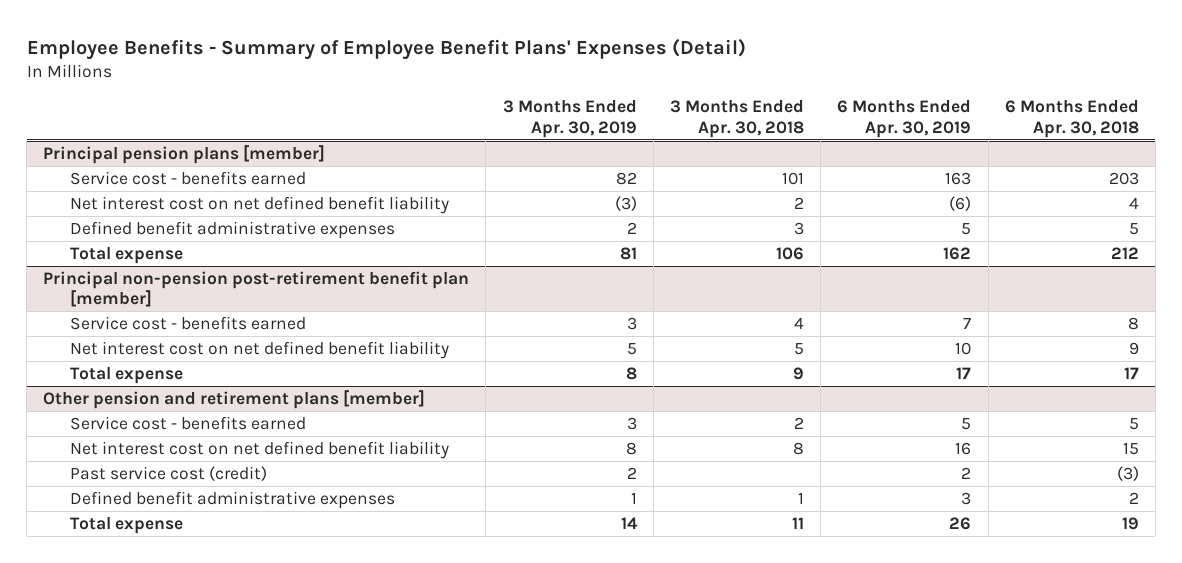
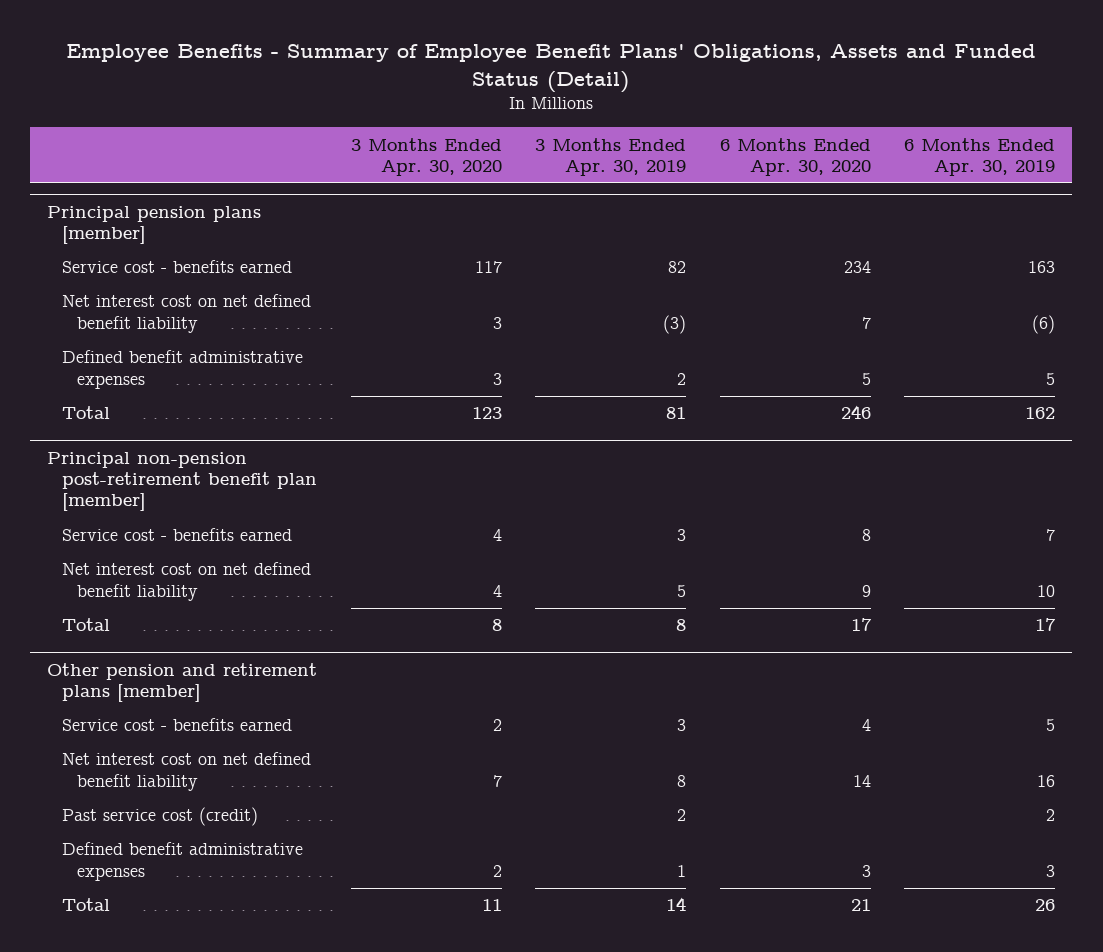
[26,37,746,60] Employee Benefits - Summary of Employee Benefit Plans' Expenses (Detail) -> [66,44,1037,93] Employee Benefits - Summary of Employee Benefit Plans' Obligations, Assets and Funded Status (Detail)
[669,100,804,138] 3 Months Ended Apr. 30, 2018 -> none
[1004,100,1139,138] 6 Months Ended Apr. 30, 2018 -> none
none -> [350,137,502,176] 3 Months Ended Apr. 30, 2020
none -> [719,137,871,176] 6 Months Ended Apr. 30, 2020
[69,247,183,265] Total expense -> [61,406,110,420] Total
[69,367,183,385] Total expense -> [61,618,110,632] Total
[69,517,183,535] Total expense -> [61,898,110,912] Total

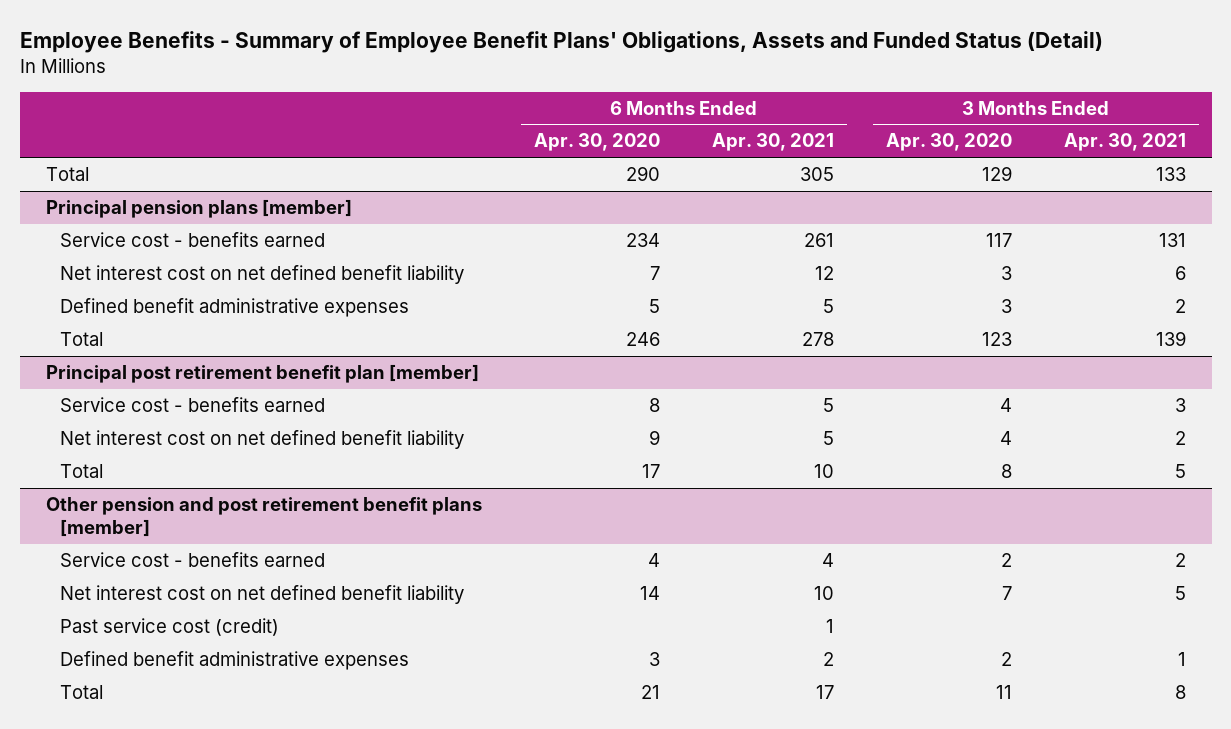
[535,137,687,176] 3 Months Ended Apr. 30, 2019 -> none
[904,137,1056,176] 6 Months Ended Apr. 30, 2019 -> none
none -> [711,133,834,152] Apr. 30, 2021
none -> [1063,133,1186,152] Apr. 30, 2021
none -> [45,167,89,182] Total
[47,451,317,512] Principal non-pension post-retirement benefit plan [member] -> [45,364,479,384] Principal post retirement benefit plan [member]
[47,662,318,703] Other pension and retirement plans [member] -> [45,497,482,538] Other pension and post retirement benefit plans [member]

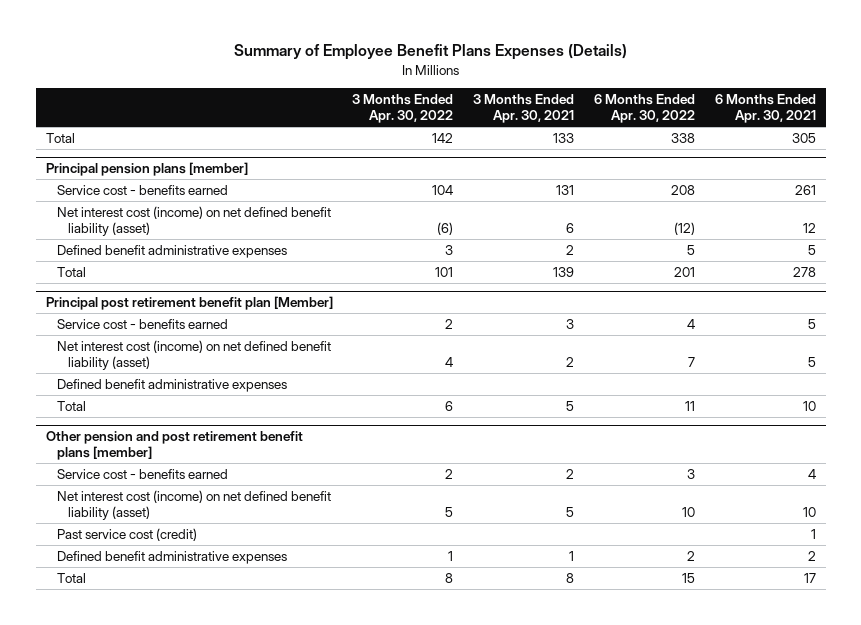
[19,31,1103,54] Employee Benefits - Summary of Employee Benefit Plans' Obligations, Assets and Funded Status (Detail) -> [233,44,627,61] Summary of Employee Benefit Plans Expenses (Details)
[533,133,660,152] Apr. 30, 2020 -> none
[885,133,1012,152] Apr. 30, 2020 -> none
none -> [352,93,454,124] 3 Months Ended Apr. 30, 2022
none -> [593,93,695,124] 6 Months Ended Apr. 30, 2022
[59,265,464,285] Net interest cost on net defined benefit liability -> [56,205,331,237] Net interest cost (income) on net defined benefit liability (asset)
[45,364,479,384] Principal post retirement benefit plan [member] -> [45,295,333,310] Principal post retirement benefit plan [Member]
[59,430,464,450] Net interest cost on net defined benefit liability -> [56,339,331,371] Net interest cost (income) on net defined benefit liability (asset)
none -> [56,378,287,392] Defined benefit administrative expenses
[59,585,464,605] Net interest cost on net defined benefit liability -> [56,489,331,521] Net interest cost (income) on net defined benefit liability (asset)

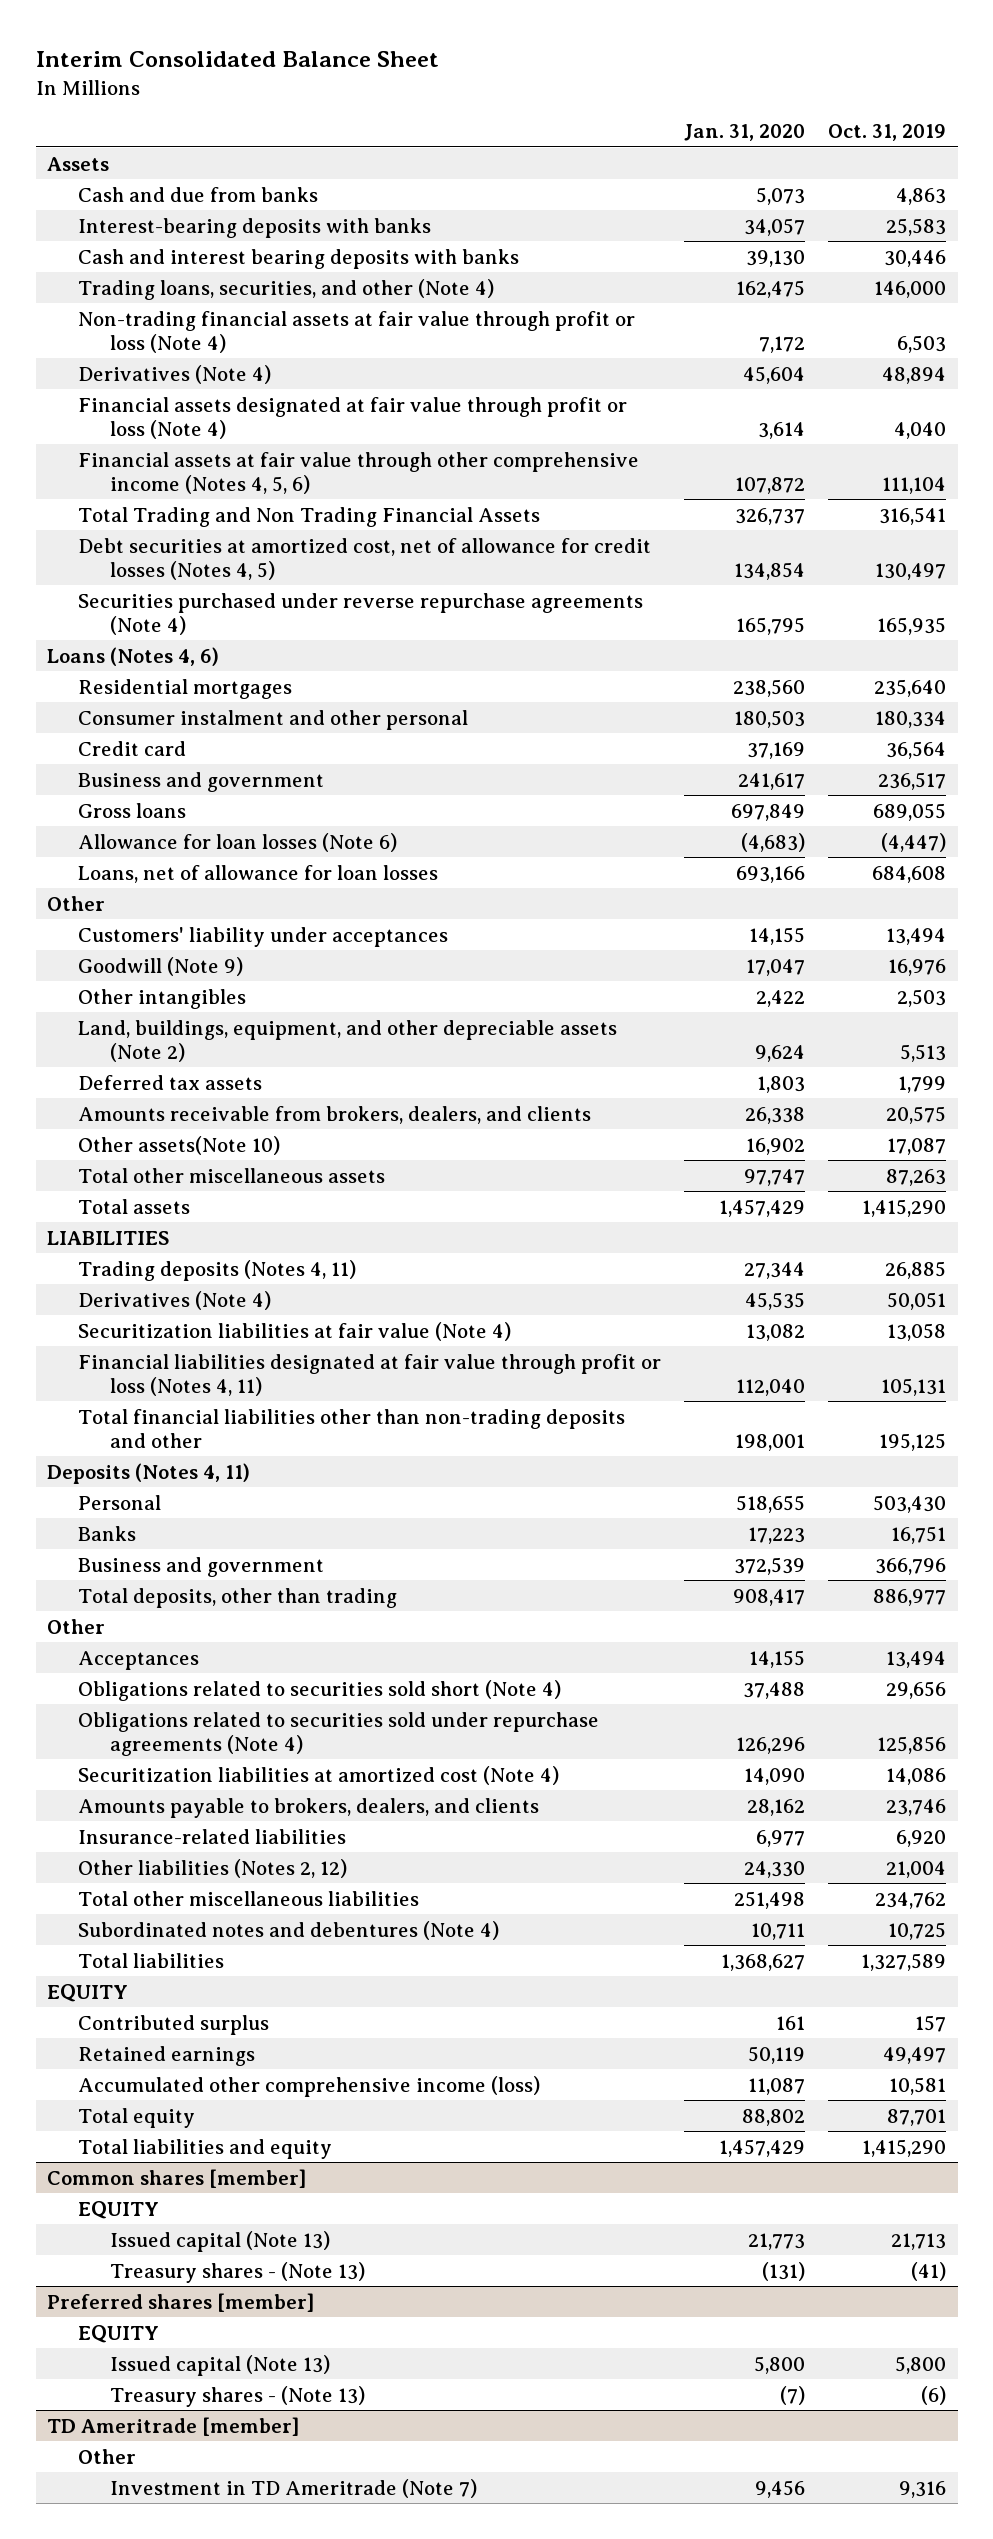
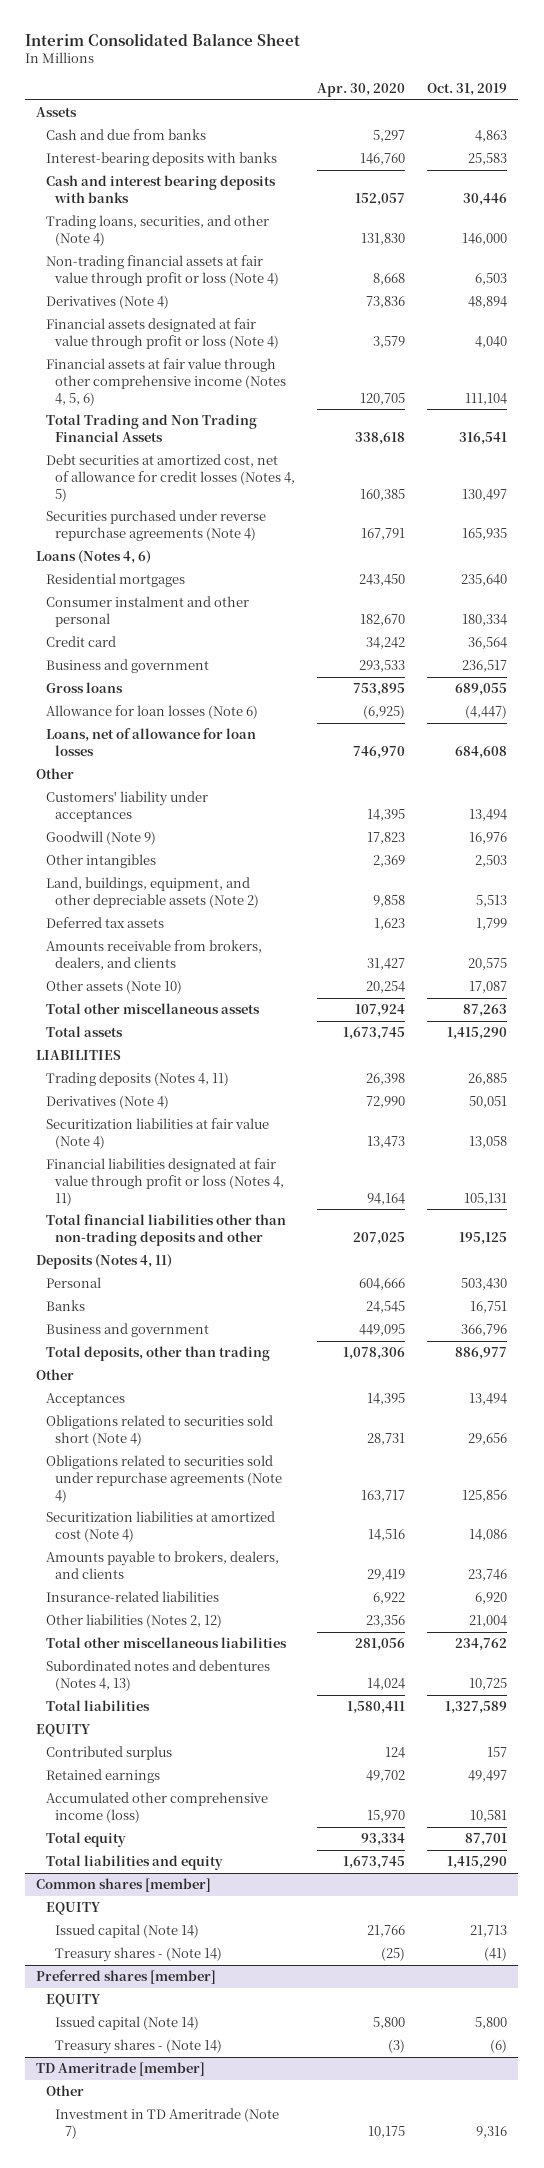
[684,124,806,142] Jan. 31, 2020 -> none
none -> [317,83,406,98] Apr. 30, 2020
[78,1135,281,1155] Other assets(Note 10) -> [45,980,182,995] Other assets (Note 10)
[78,1920,500,1940] Subordinated notes and debentures (Note 4) -> [45,1660,270,1692] Subordinated notes and debentures (Notes 4, 13)
[109,2230,330,2252] Issued capital (Note 13) -> [55,1924,200,1939] Issued capital (Note 14)
[109,2261,365,2283] Treasury shares - (Note 13) -> [55,1947,223,1963] Treasury shares - (Note 14)
[109,2354,330,2376] Issued capital (Note 13) -> [55,2016,200,2031] Issued capital (Note 14)
[109,2385,365,2407] Treasury shares - (Note 13) -> [55,2039,223,2055] Treasury shares - (Note 14)

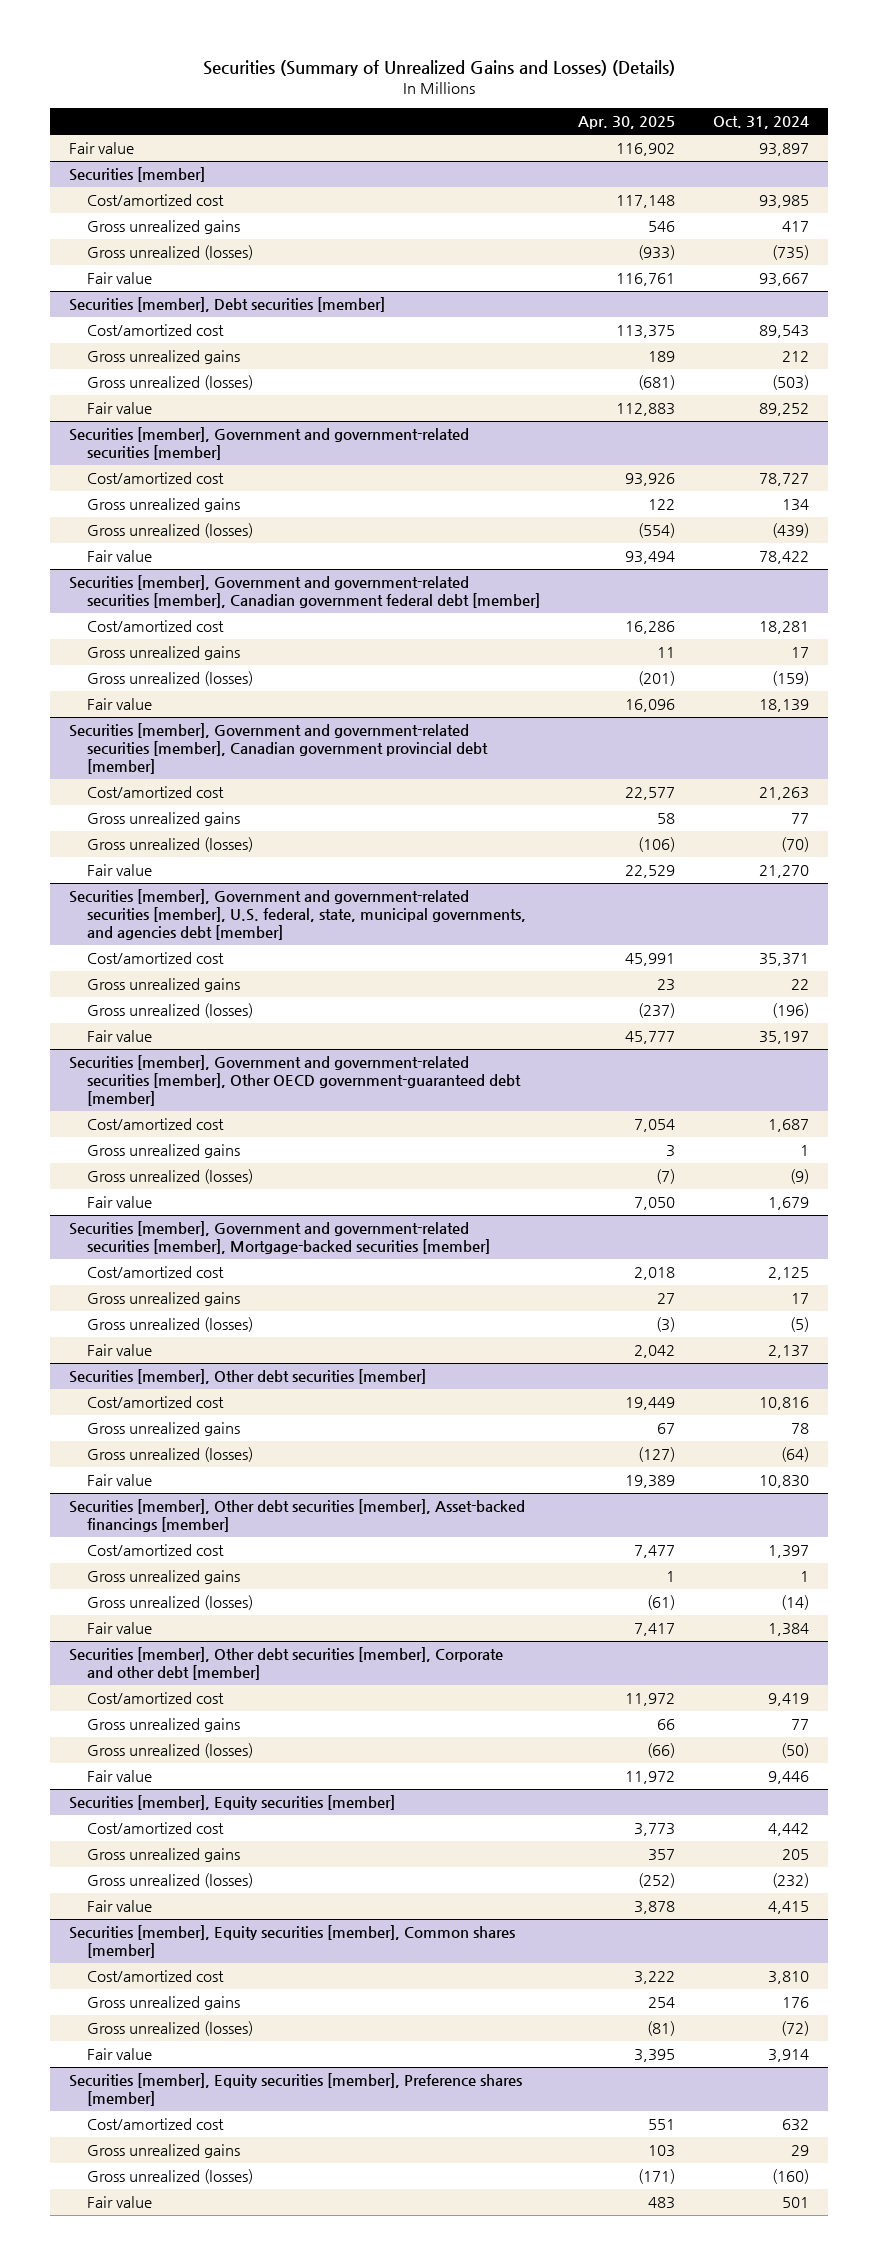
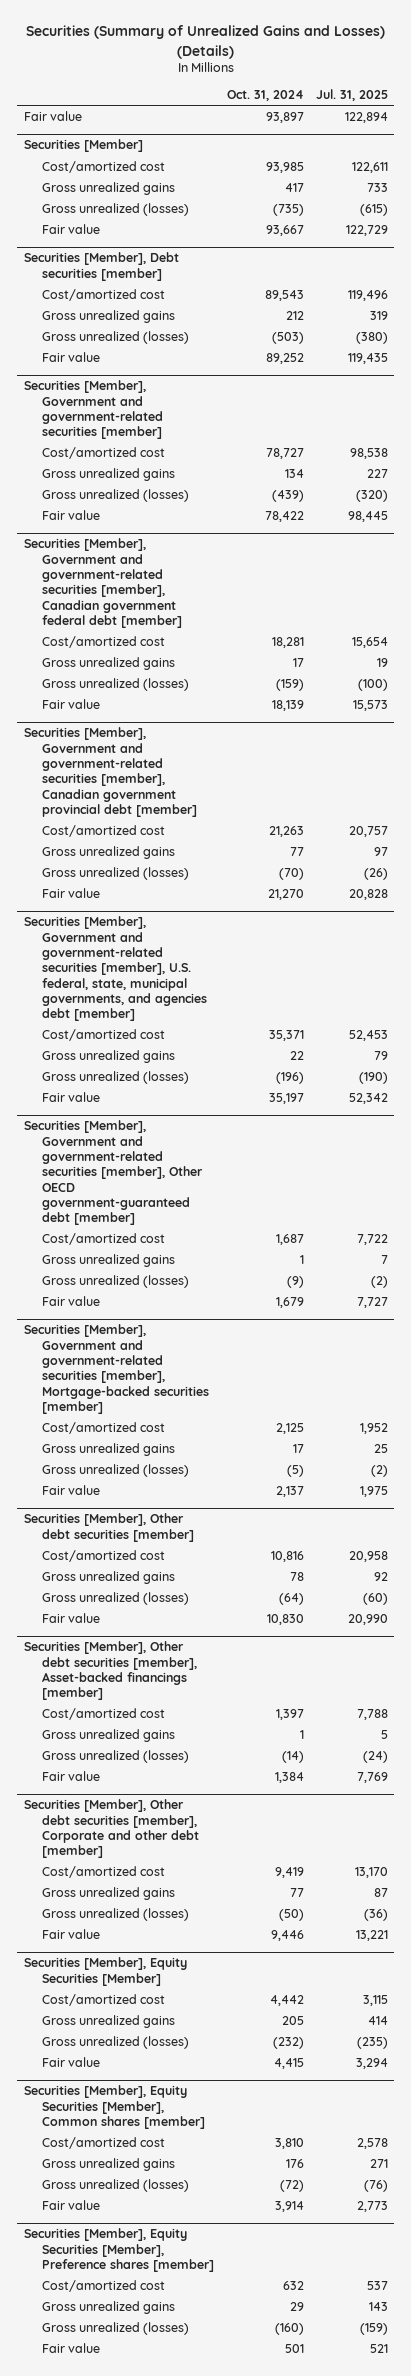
[577,116,675,130] Apr. 30, 2025 -> none
none -> [315,89,388,102] Jul. 31, 2025
[69,167,206,183] Securities [member] -> [23,139,143,153] Securities [Member]
[69,297,386,313] Securities [member], Debt securities [member] -> [23,252,179,281] Securities [Member], Debt securities [member]
[69,427,470,460] Securities [member], Government and government-related securities [member] -> [23,380,164,440] Securities [Member], Government and government-related securities [member]
[69,575,540,608] Securities [member], Government and government-related securities [member], Canadian government federal debt [member] -> [23,538,183,628] Securities [Member], Government and government-related securities [member], Canadian government federal debt [member]
[69,723,488,774] Securities [member], Government and government-related securities [member], Canadian government provincial debt [member] -> [23,727,198,817] Securities [Member], Government and government-related securities [member], Canadian government provincial debt [member]
[69,889,526,940] Securities [member], Government and government-related securities [member], U.S. federal, state, municipal governments, and agencies debt [member] -> [23,916,208,1022] Securities [Member], Government and government-related securities [member], U.S. federal, state, municipal governments, and agencies debt [member]
[69,1055,521,1106] Securities [member], Government and government-related securities [member], Other OECD government-guaranteed debt [member] -> [23,1120,204,1226] Securities [Member], Government and government-related securities [member], Other OECD government-guaranteed debt [member]
[69,1221,490,1254] Securities [member], Government and government-related securities [member], Mortgage-backed securities [member] -> [23,1324,210,1414] Securities [Member], Government and government-related securities [member], Mortgage-backed securities [member]
[69,1369,427,1385] Securities [member], Other debt securities [member] -> [23,1513,195,1542] Securities [Member], Other debt securities [member]
[69,1499,526,1532] Securities [member], Other debt securities [member], Asset-backed financings [member] -> [23,1641,198,1701] Securities [Member], Other debt securities [member], Asset-backed financings [member]
[69,1647,504,1680] Securities [member], Other debt securities [member], Corporate and other debt [member] -> [23,1799,200,1859] Securities [Member], Other debt securities [member], Corporate and other debt [member]
[69,1795,396,1811] Securities [member], Equity securities [member] -> [23,1957,187,1986] Securities [Member], Equity Securities [Member]
[69,1925,516,1958] Securities [member], Equity securities [member], Common shares [member] -> [23,2085,206,2130] Securities [Member], Equity Securities [Member], Common shares [member]
[69,2073,523,2106] Securities [member], Equity securities [member], Preference shares [member] -> [23,2228,215,2273] Securities [Member], Equity Securities [Member], Preference shares [member]

